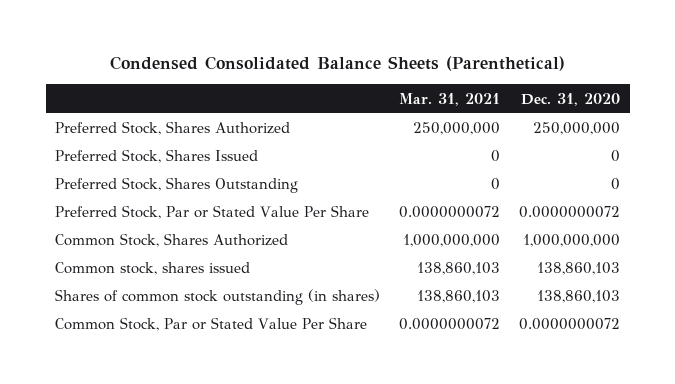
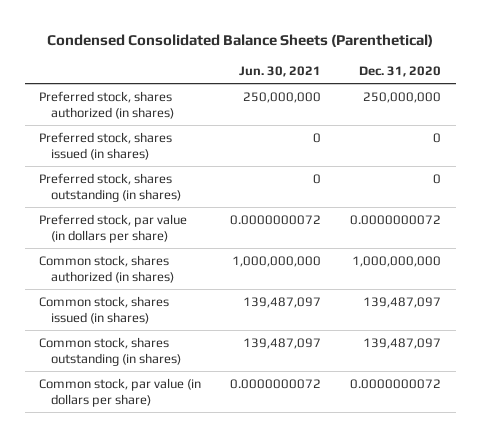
[399,92,501,106] Mar. 31, 2021 -> none
none -> [239,65,322,77] Jun. 30, 2021
[55,121,291,136] Preferred Stock, Shares Authorized -> [39,90,175,120] Preferred stock, shares authorized (in shares)
[55,149,259,164] Preferred Stock, Shares Issued -> [39,131,173,161] Preferred stock, shares issued (in shares)
[55,177,299,194] Preferred Stock, Shares Outstanding -> [39,172,182,203] Preferred stock, shares outstanding (in shares)
[55,205,370,220] Preferred Stock, Par or Stated Value Per Share -> [39,213,188,244] Preferred stock, par value (in dollars per share)
[55,233,289,248] Common Stock, Shares Authorized -> [39,254,175,284] Common stock, shares authorized (in shares)
[55,262,251,276] Common stock, shares issued -> [39,295,170,325] Common stock, shares issued (in shares)
[537,262,621,276] 138,860,103 -> [363,296,442,308] 139,487,097
[55,289,381,306] Shares of common stock outstanding (in shares) -> [39,336,182,367] Common stock, shares outstanding (in shares)
[537,290,621,304] 138,860,103 -> [363,337,442,349] 139,487,097
[55,317,368,332] Common Stock, Par or Stated Value Per Share -> [39,377,202,408] Common stock, par value (in dollars per share)

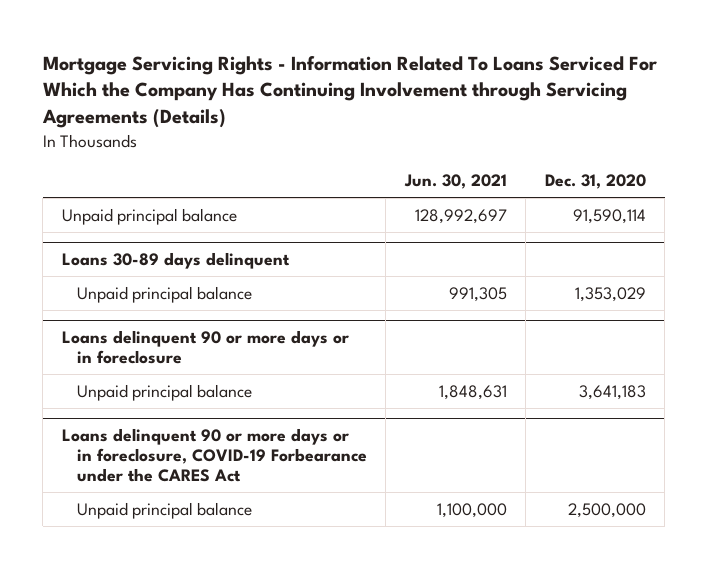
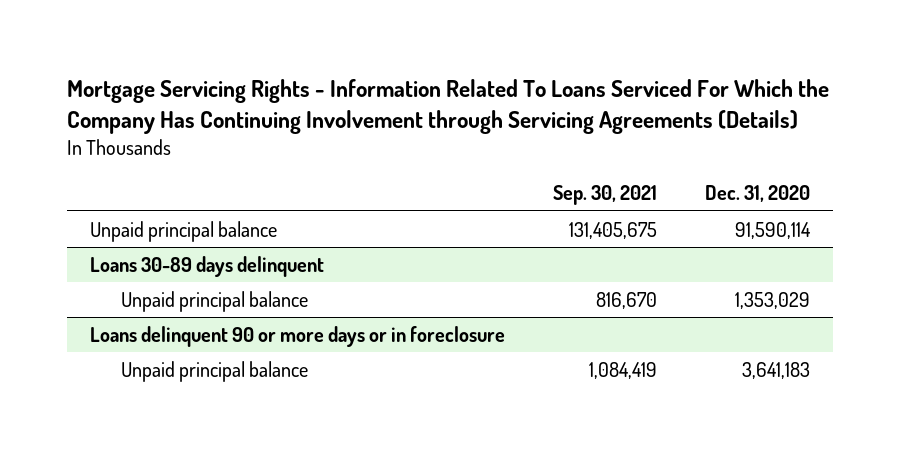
[403,174,507,190] Jun. 30, 2021 -> none
none -> [552,185,657,206] Sep. 30, 2021
[61,427,367,482] Loans delinquent 90 or more days or in foreclosure, COVID-19 Forbearance under the CARES Act -> none
[76,501,252,519] Unpaid principal balance -> none

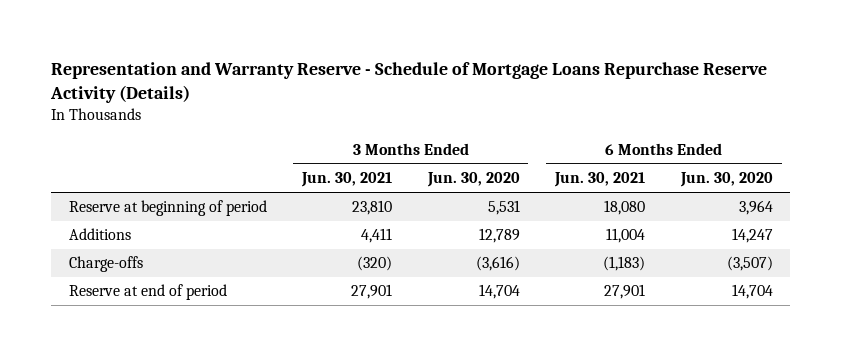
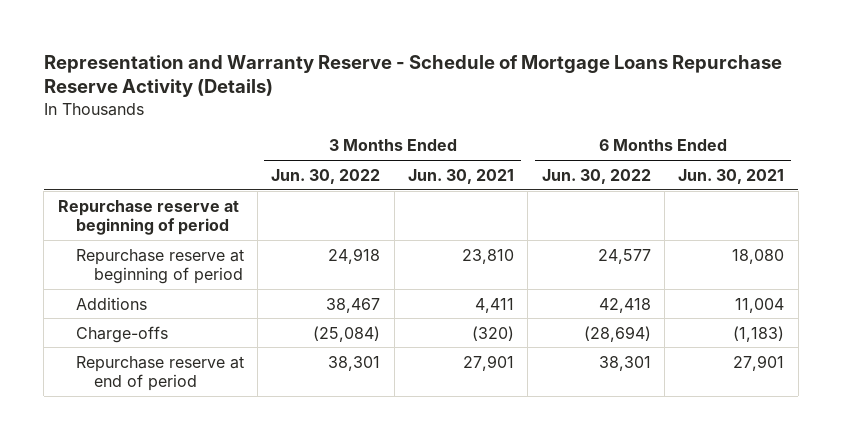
[426,172,520,188] Jun. 30, 2020 -> none
[679,172,773,188] Jun. 30, 2020 -> none
none -> [271,168,381,184] Jun. 30, 2022
none -> [541,168,651,184] Jun. 30, 2022
none -> [57,199,239,236] Repurchase reserve at beginning of period
[68,200,267,217] Reserve at beginning of period -> [75,248,244,285] Repurchase reserve at beginning of period
[68,284,227,301] Reserve at end of period -> [75,355,244,392] Repurchase reserve at end of period

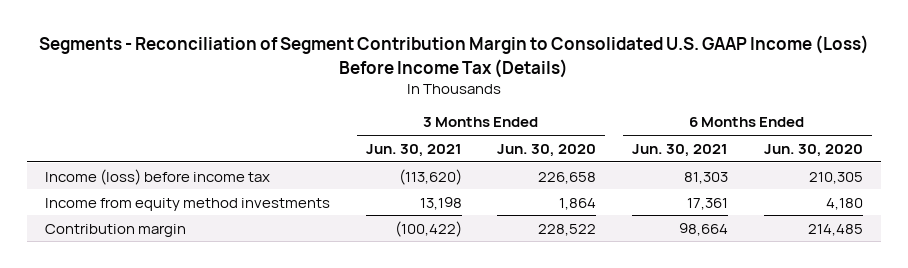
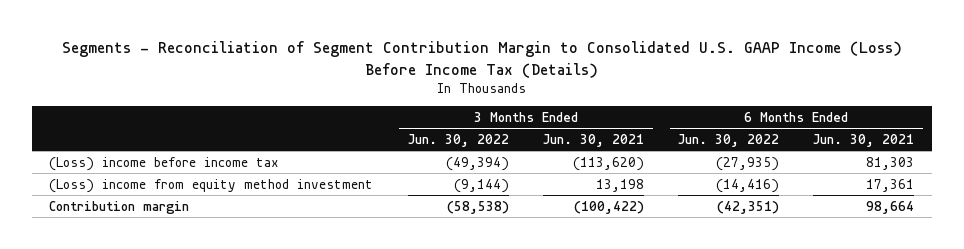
[497,143,597,157] Jun. 30, 2020 -> none
[763,143,863,157] Jun. 30, 2020 -> none
none -> [407,134,509,148] Jun. 30, 2022
none -> [678,134,780,148] Jun. 30, 2022
[44,168,270,185] Income (loss) before income tax -> [49,156,280,171] (Loss) income before income tax
[44,197,330,211] Income from equity method investments -> [49,178,374,193] (Loss) income from equity method investment

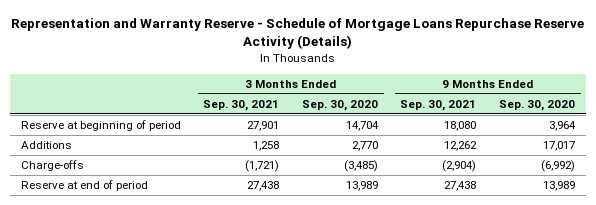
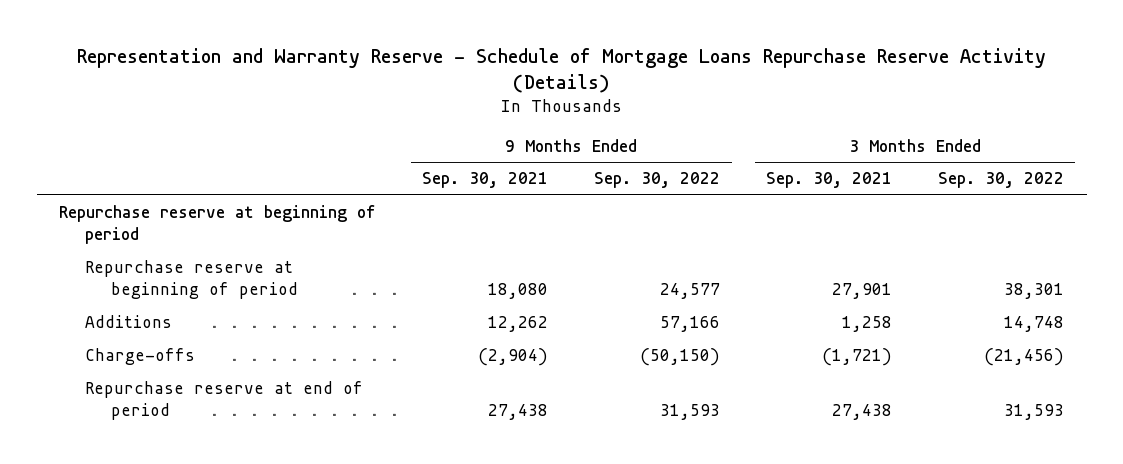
[301,100,378,112] Sep. 30, 2020 -> none
[498,100,575,112] Sep. 30, 2020 -> none
none -> [594,172,721,189] Sep. 30, 2022
none -> [937,172,1064,189] Sep. 30, 2022
none -> [59,205,377,245] Repurchase reserve at beginning of period
[20,120,181,132] Reserve at beginning of period -> [85,260,299,300] Repurchase reserve at beginning of period
[20,180,148,192] Reserve at end of period -> [85,381,364,421] Repurchase reserve at end of period

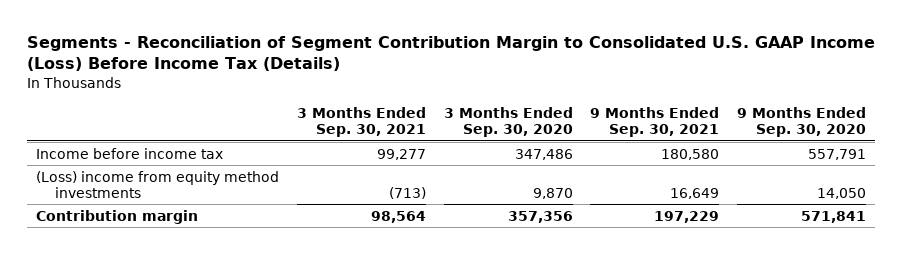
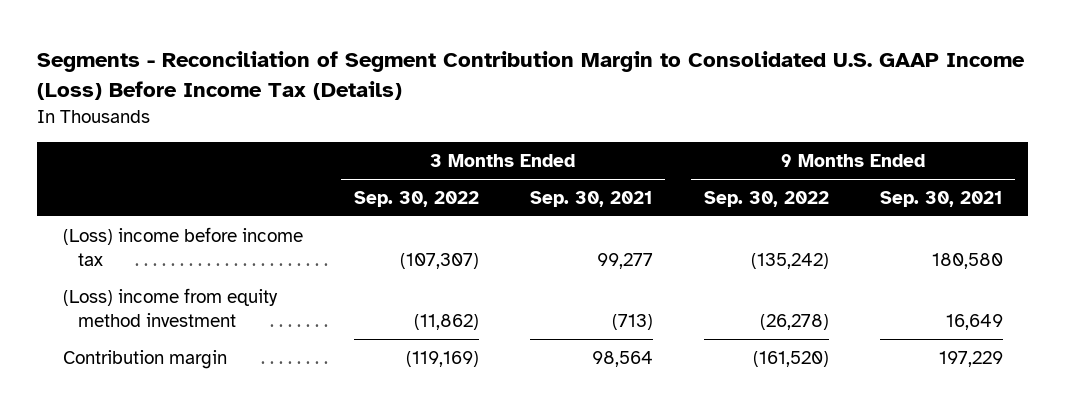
[443,106,573,137] 3 Months Ended Sep. 30, 2020 -> none
[737,106,867,137] 9 Months Ended Sep. 30, 2020 -> none
none -> [353,191,479,208] Sep. 30, 2022
none -> [703,191,829,208] Sep. 30, 2022
[35,147,223,159] Income before income tax -> [62,226,303,266] (Loss) income before income tax
[35,170,279,198] (Loss) income from equity method investments -> [62,287,278,327] (Loss) income from equity method investment

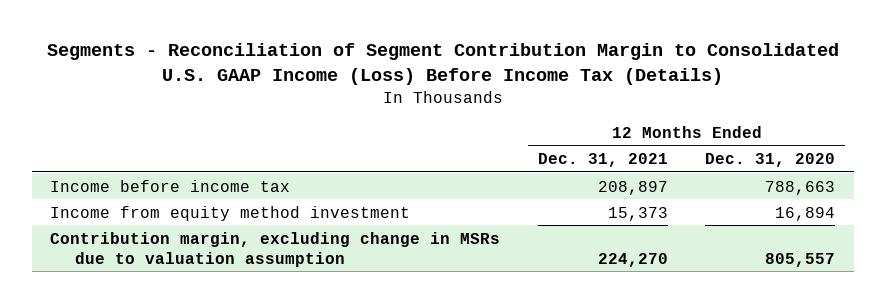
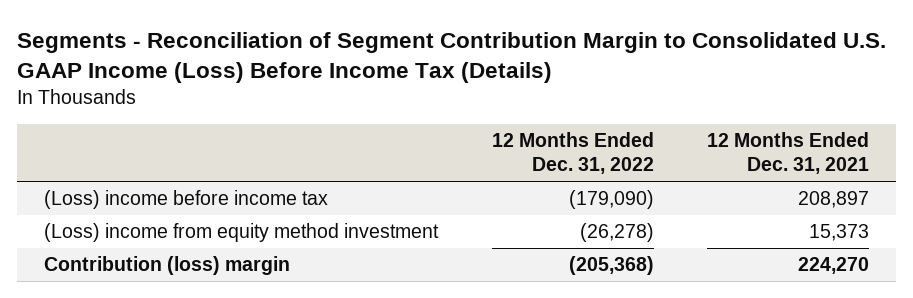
[705,153,836,168] Dec. 31, 2020 -> none
none -> [491,132,654,175] 12 Months Ended Dec. 31, 2022
[50,179,291,192] Income before income tax -> [44,190,329,210] (Loss) income before income tax
[50,205,411,221] Income from equity method investment -> [44,223,440,243] (Loss) income from equity method investment
[50,231,501,267] Contribution margin, excluding change in MSRs due to valuation assumption -> [44,256,291,276] Contribution (loss) margin

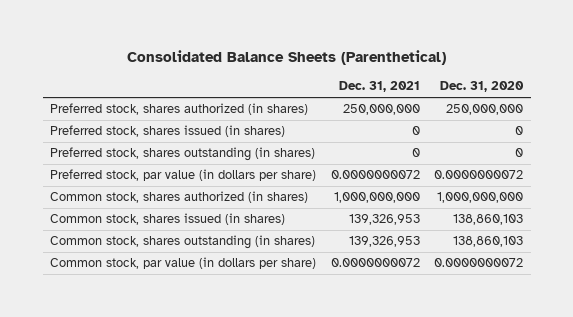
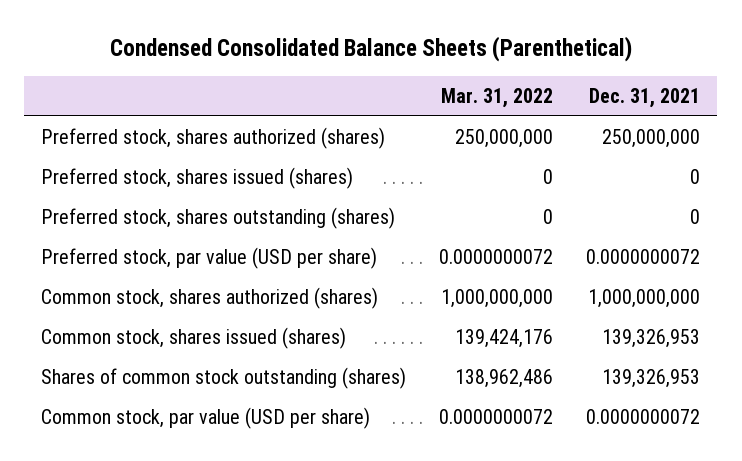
[126,50,446,66] Consolidated Balance Sheets (Parenthetical) -> [109,35,632,62] Condensed Consolidated Balance Sheets (Parenthetical)
[440,81,525,93] Dec. 31, 2020 -> none
none -> [441,88,554,109] Mar. 31, 2022
[50,103,309,116] Preferred stock, shares authorized (in shares) -> [41,127,386,150] Preferred stock, shares authorized (shares)
[50,125,286,138] Preferred stock, shares issued (in shares) -> [41,167,354,190] Preferred stock, shares issued (shares)
[50,147,316,162] Preferred stock, shares outstanding (in shares) -> [41,207,396,230] Preferred stock, shares outstanding (shares)
[50,169,317,182] Preferred stock, par value (in dollars per share) -> [41,247,378,270] Preferred stock, par value (USD per share)
[50,191,309,204] Common stock, shares authorized (in shares) -> [41,287,379,310] Common stock, shares authorized (shares)
[50,213,286,226] Common stock, shares issued (in shares) -> [41,327,347,350] Common stock, shares issued (shares)
[50,235,316,250] Common stock, shares outstanding (in shares) -> [41,367,407,390] Shares of common stock outstanding (shares)
[50,257,317,270] Common stock, par value (in dollars per share) -> [41,407,371,430] Common stock, par value (USD per share)

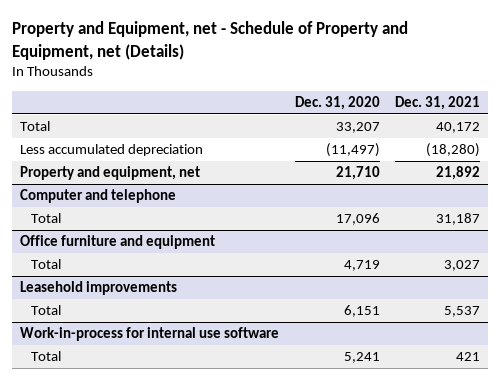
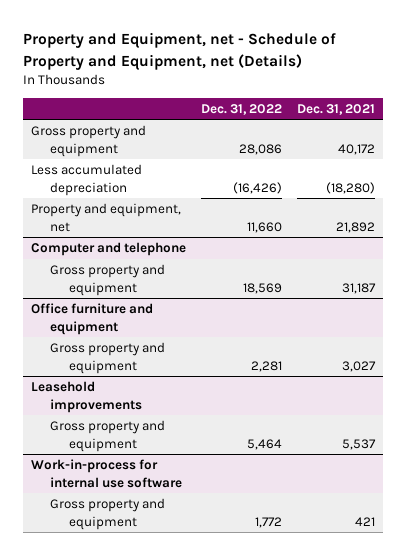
[294,95,380,110] Dec. 31, 2020 -> none
none -> [200,103,282,115] Dec. 31, 2022
[19,121,50,132] Total -> [30,125,146,157] Gross property and equipment
[30,213,61,224] Total -> [49,264,165,296] Gross property and equipment
[30,259,61,270] Total -> [49,342,165,374] Gross property and equipment
[30,305,61,316] Total -> [49,420,165,452] Gross property and equipment
[30,351,61,362] Total -> [49,498,165,530] Gross property and equipment

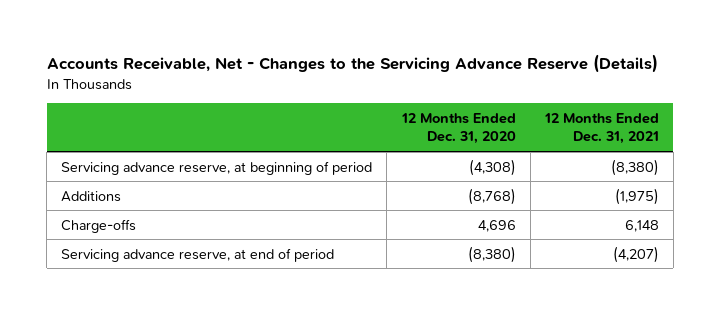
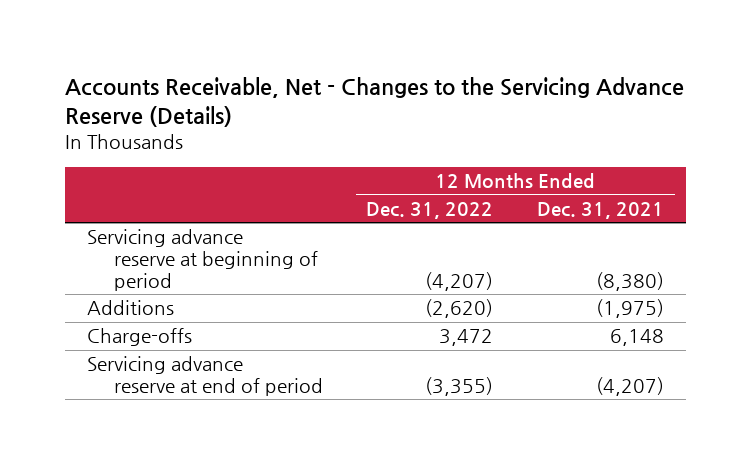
[400,112,516,145] 12 Months Ended Dec. 31, 2020 -> none
none -> [366,202,494,220] Dec. 31, 2022
[61,160,373,175] Servicing advance reserve, at beginning of period -> [86,229,318,291] Servicing advance reserve at beginning of period
[61,247,335,262] Servicing advance reserve, at end of period -> [86,356,323,397] Servicing advance reserve at end of period

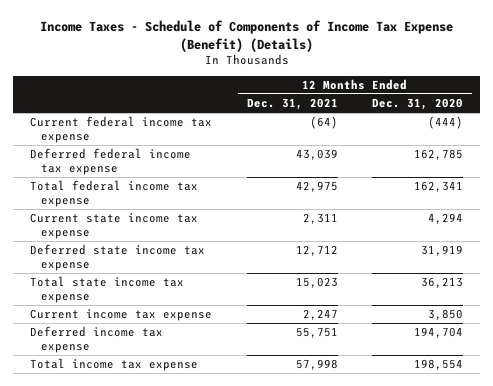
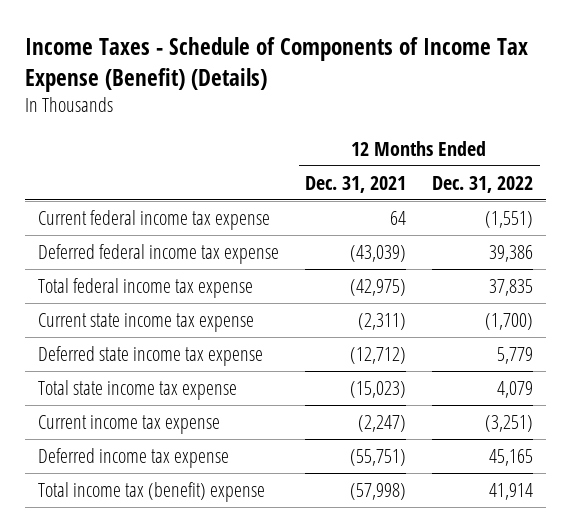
[372,98,464,111] Dec. 31, 2020 -> none
none -> [432,175,534,193] Dec. 31, 2022
[309,116,338,130] (64) -> [390,211,407,226] 64
[295,149,338,161] 43,039 -> [350,245,407,263] (43,039)
[295,181,338,193] 42,975 -> [350,279,407,297] (42,975)
[302,213,338,225] 2,311 -> [358,313,407,331] (2,311)
[295,245,338,257] 12,712 -> [350,347,407,365] (12,712)
[295,277,338,289] 15,023 -> [350,381,407,399] (15,023)
[302,309,338,321] 2,247 -> [358,415,407,433] (2,247)
[295,327,338,339] 55,751 -> [350,449,407,467] (55,751)
[30,358,199,372] Total income tax expense -> [37,482,265,503] Total income tax (benefit) expense
[295,359,338,371] 57,998 -> [350,483,407,501] (57,998)

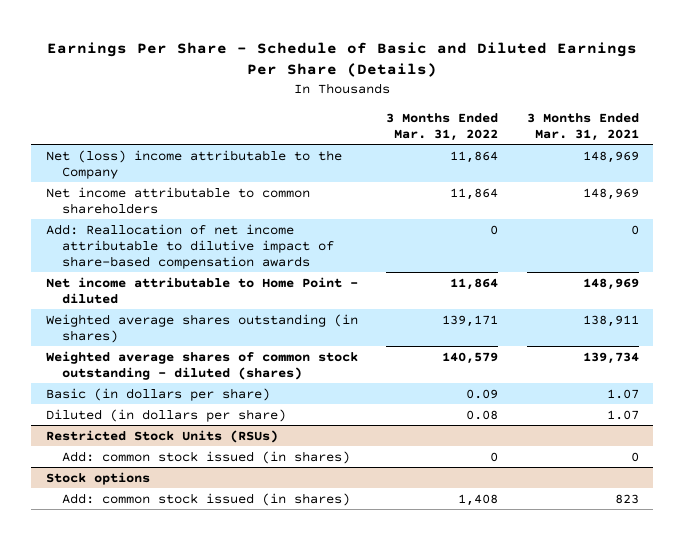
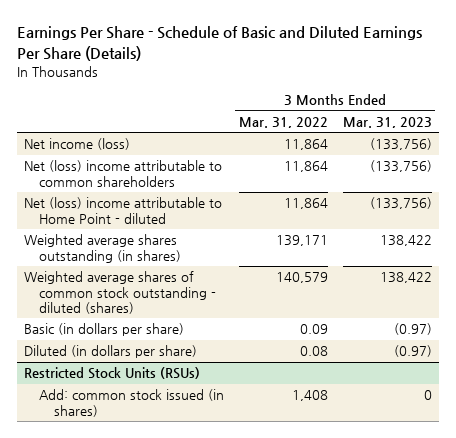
[527,112,640,141] 3 Months Ended Mar. 31, 2021 -> none
none -> [342,117,432,129] Mar. 31, 2023
[45,223,335,269] Add: Reallocation of net income attributable to dilutive impact of share-based compensation awards -> none
[45,149,342,179] Net (loss) income attributable to the Company -> [24,138,131,151] Net income (loss)
[45,186,310,214] Net income attributable to common shareholders -> [24,160,223,187] Net (loss) income attributable to common shareholders
[45,276,358,304] Net income attributable to Home Point - diluted -> [24,197,223,224] Net (loss) income attributable to Home Point - diluted
[62,450,351,464] Add: common stock issued (in shares) -> none
[45,471,150,485] Stock options -> none

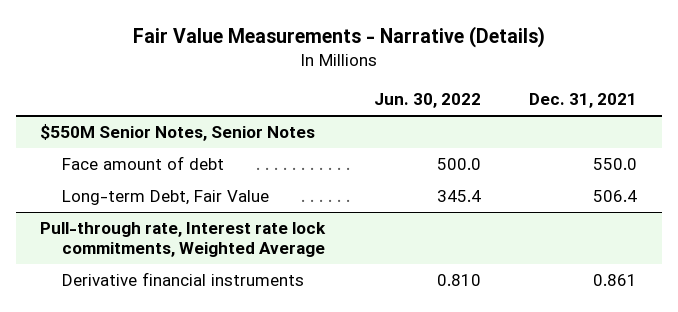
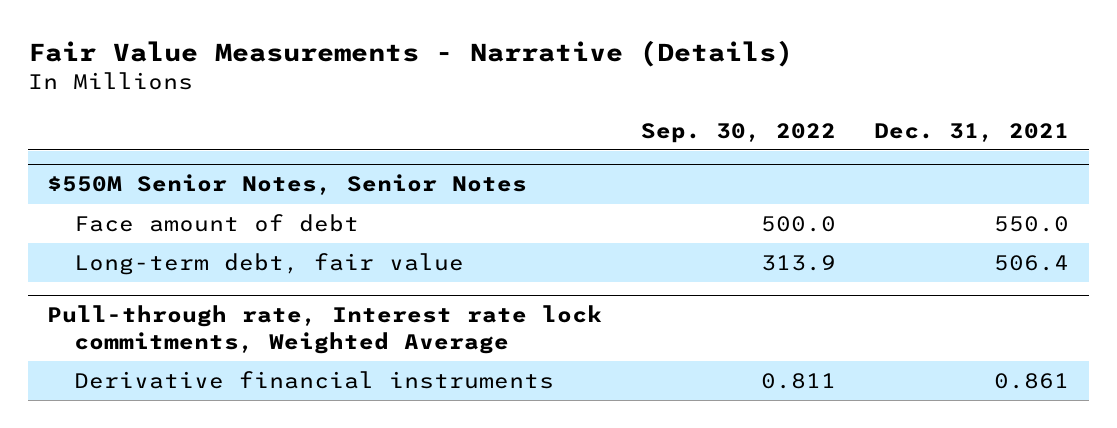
[373,92,481,108] Jun. 30, 2022 -> none
none -> [640,122,836,143] Sep. 30, 2022
[62,190,270,206] Long-term Debt, Fair Value -> [73,253,464,276] Long-term debt, fair value

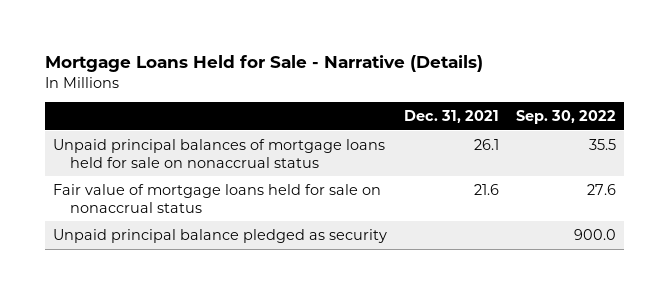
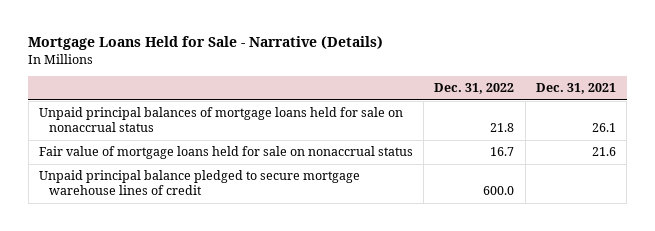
[516,110,617,125] Sep. 30, 2022 -> none
none -> [434,83,515,95] Dec. 31, 2022
[53,228,388,243] Unpaid principal balance pledged as security -> [38,170,360,196] Unpaid principal balance pledged to secure mortgage warehouse lines of credit

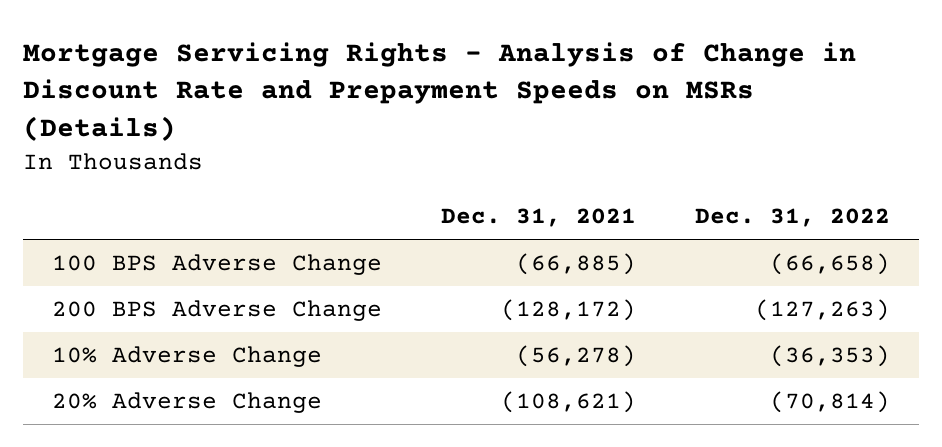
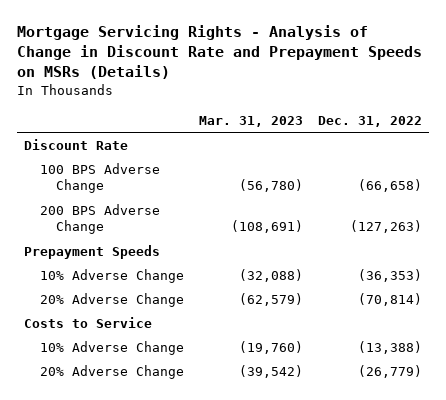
[441,208,637,228] Dec. 31, 2021 -> none
none -> [198,115,303,127] Mar. 31, 2023
none -> [23,138,128,150] Discount Rate
none -> [23,244,160,259] Prepayment Speeds
none -> [23,316,152,328] Costs to Service
none -> [39,340,184,355] 10% Adverse Change
none -> [39,364,184,379] 20% Adverse Change

